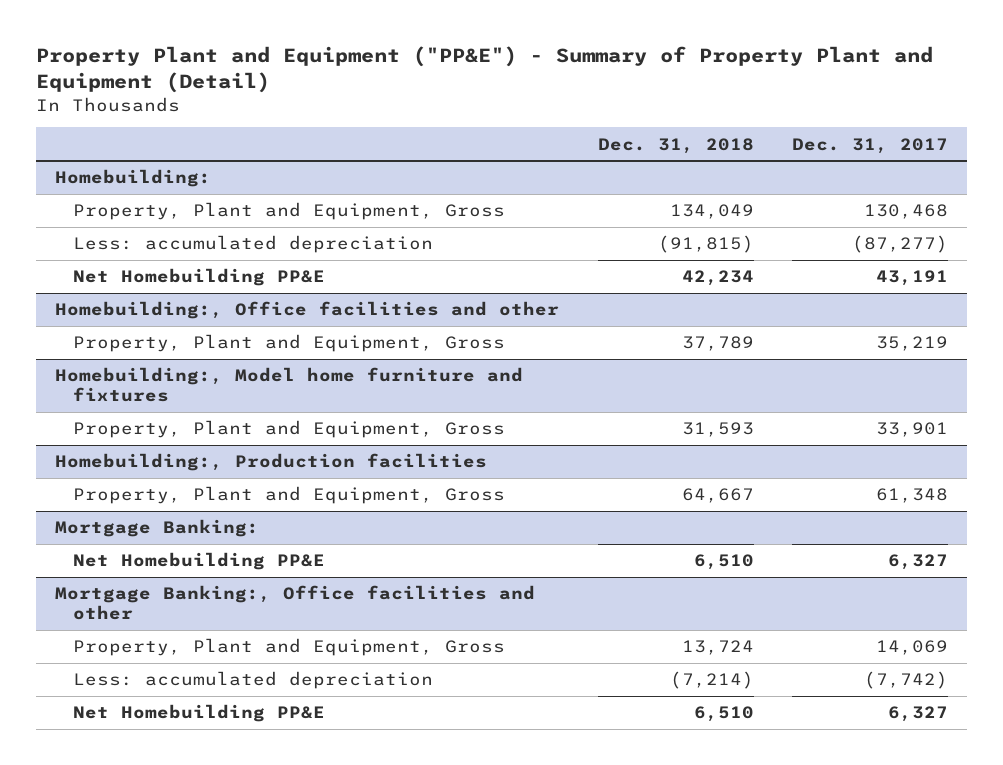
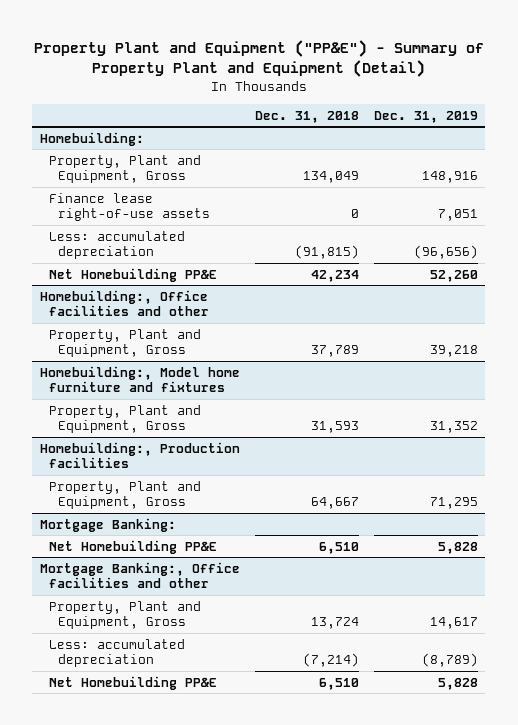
[791,137,948,154] Dec. 31, 2017 -> none
none -> [373,110,478,123] Dec. 31, 2019
none -> [49,192,211,222] Finance lease right-of-use assets

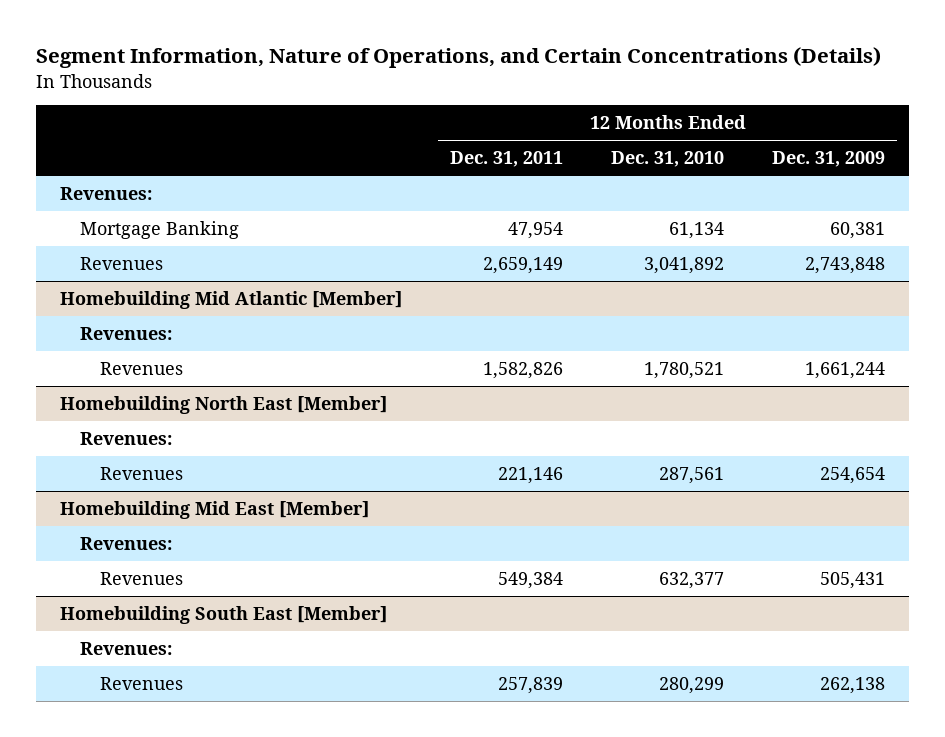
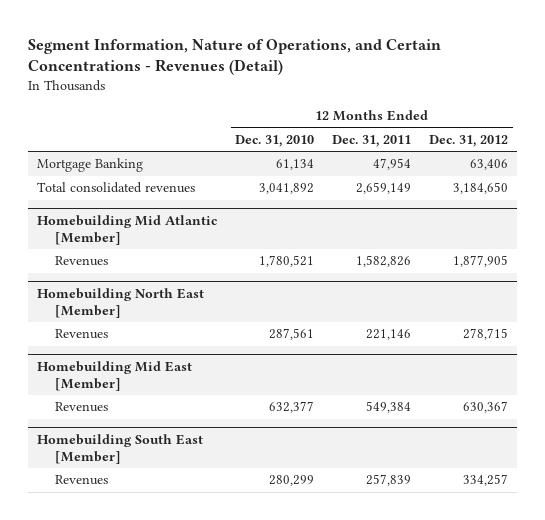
[35,47,881,69] Segment Information, Nature of Operations, and Certain Concentrations (Details) -> [28,38,442,76] Segment Information, Nature of Operations, and Certain Concentrations - Revenues (Detail)
[772,151,886,168] Dec. 31, 2009 -> none
none -> [429,134,509,147] Dec. 31, 2012
[59,186,152,200] Revenues: -> none
[80,256,164,270] Revenues -> [37,182,196,194] Total consolidated revenues
[80,326,173,340] Revenues: -> none
[80,431,173,445] Revenues: -> none
[80,536,173,550] Revenues: -> none
[80,641,173,655] Revenues: -> none

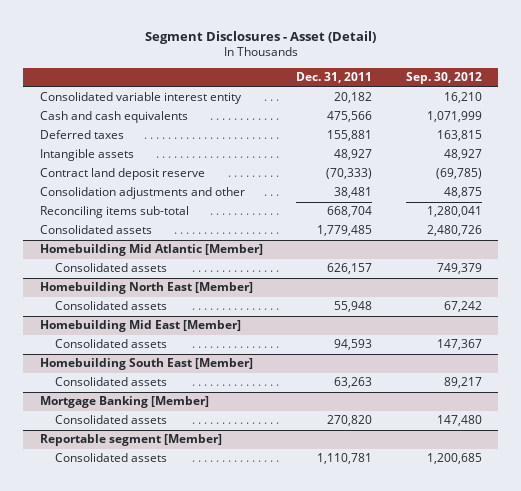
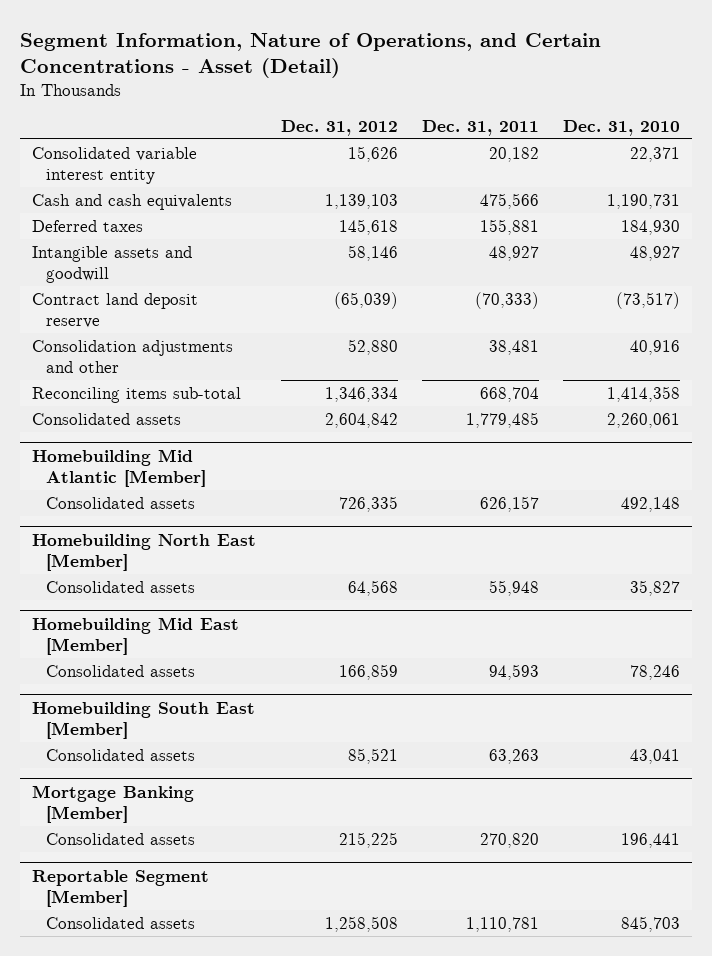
[144,30,376,44] Segment Disclosures - Asset (Detail) -> [20,32,602,78] Segment Information, Nature of Operations, and Certain Concentrations - Asset (Detail)
[405,72,482,85] Sep. 30, 2012 -> none
none -> [280,119,398,136] Dec. 31, 2012
none -> [562,119,680,136] Dec. 31, 2010
[39,149,134,162] Intangible assets -> [32,246,193,284] Intangible assets and goodwill
[39,434,222,447] Reportable segment [Member] -> [32,869,210,907] Reportable Segment [Member]

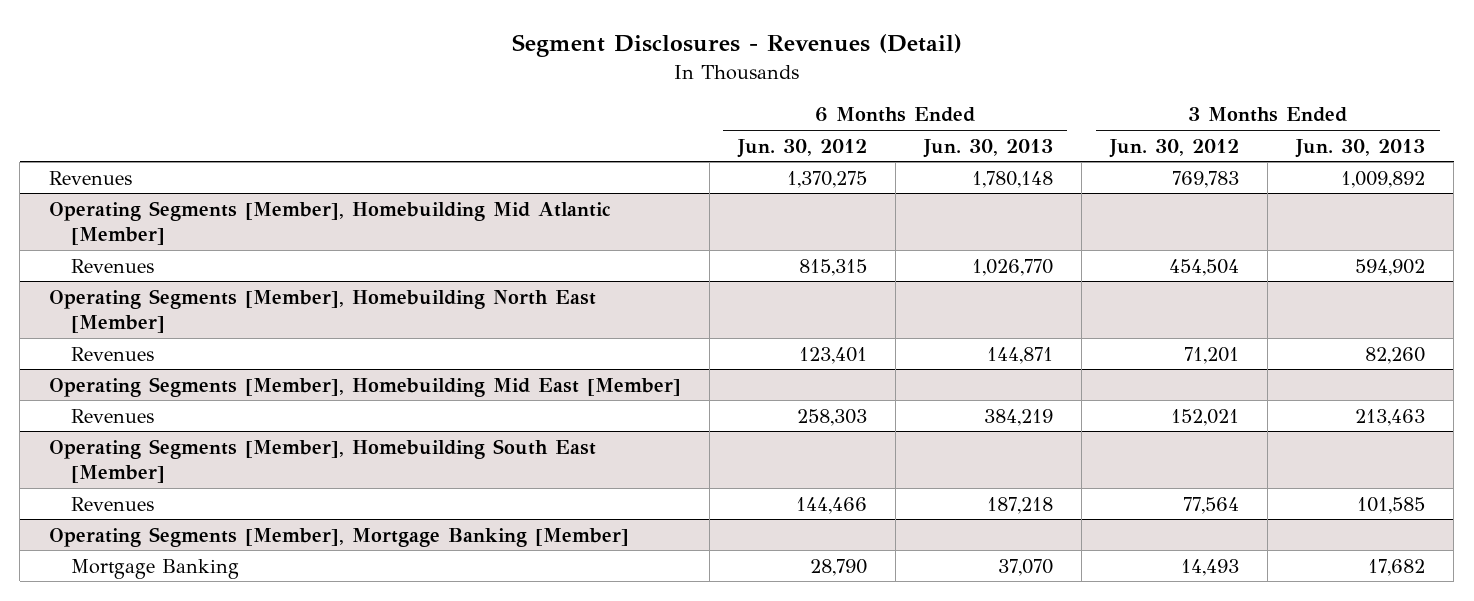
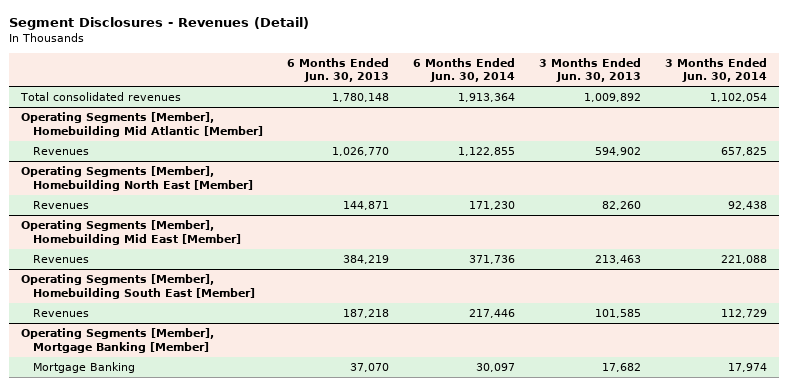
[736,138,867,158] Jun. 30, 2012 -> none
[1109,138,1240,158] Jun. 30, 2012 -> none
none -> [413,57,516,83] 6 Months Ended Jun. 30, 2014
none -> [665,57,768,83] 3 Months Ended Jun. 30, 2014
[48,170,132,185] Revenues -> [20,92,182,102] Total consolidated revenues

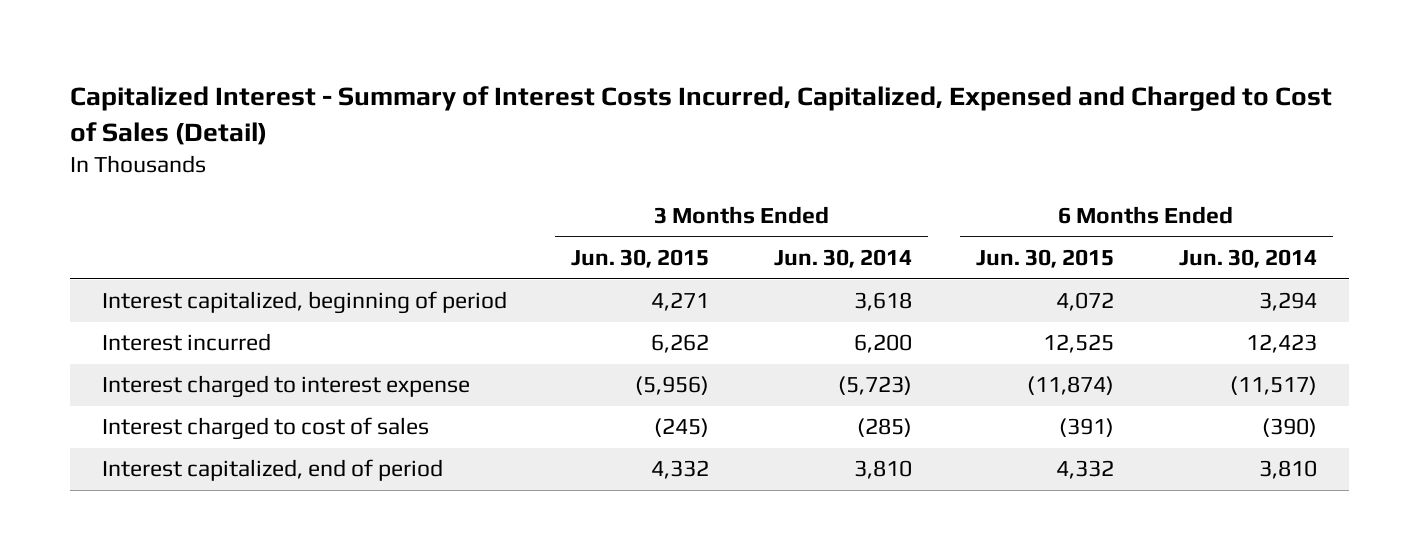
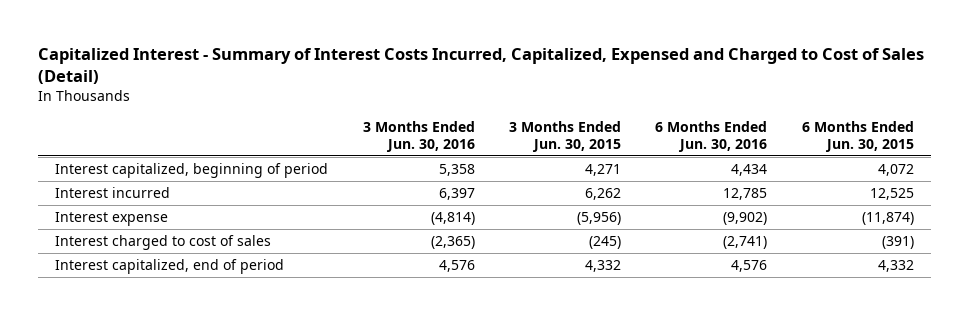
[773,249,912,269] Jun. 30, 2014 -> none
[1178,249,1317,269] Jun. 30, 2014 -> none
none -> [362,121,475,152] 3 Months Ended Jun. 30, 2016
none -> [655,121,768,152] 6 Months Ended Jun. 30, 2016
[101,375,470,399] Interest charged to interest expense -> [55,211,169,226] Interest expense

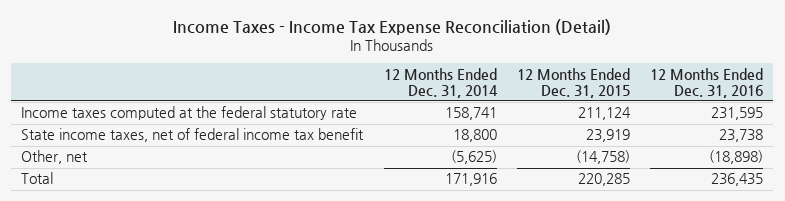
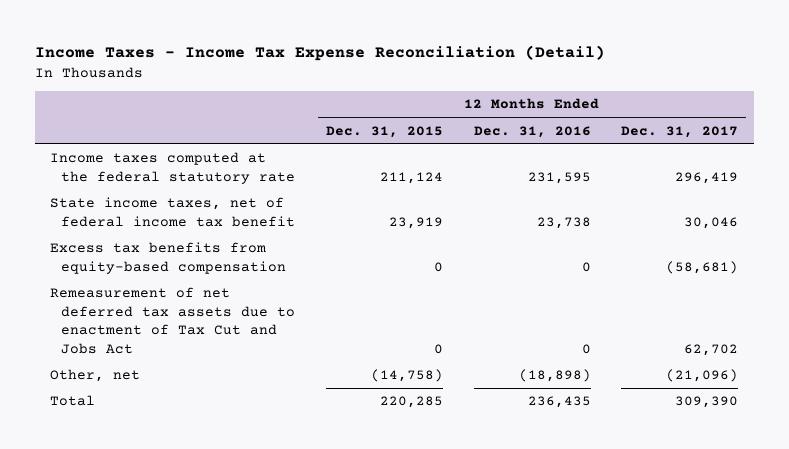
[383,67,498,98] 12 Months Ended Dec. 31, 2014 -> none
none -> [621,125,739,138] Dec. 31, 2017
none -> [50,242,287,274] Excess tax benefits from equity-based compensation
none -> [50,287,296,355] Remeasurement of net deferred tax assets due to enactment of Tax Cut and Jobs Act

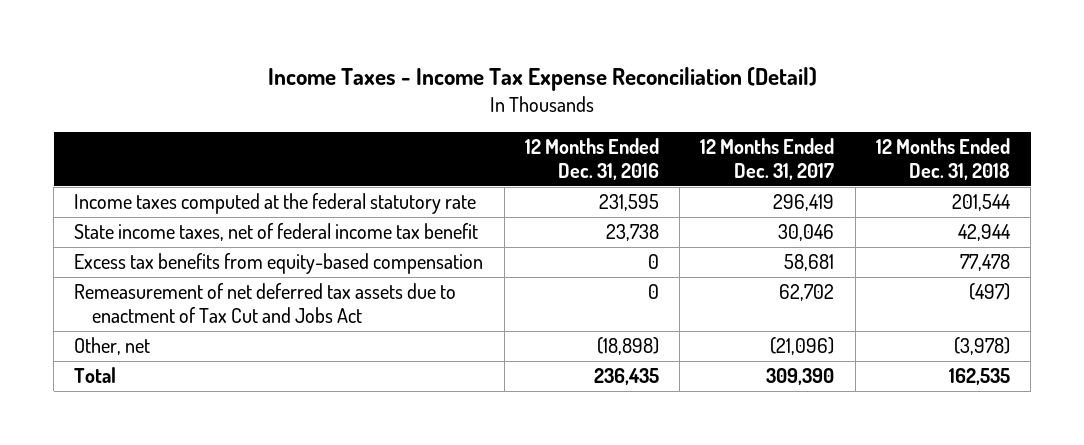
[325,125,443,138] Dec. 31, 2015 -> none
none -> [875,138,1010,180] 12 Months Ended Dec. 31, 2018
[666,260,739,274] (58,681) -> [784,254,835,272] 58,681

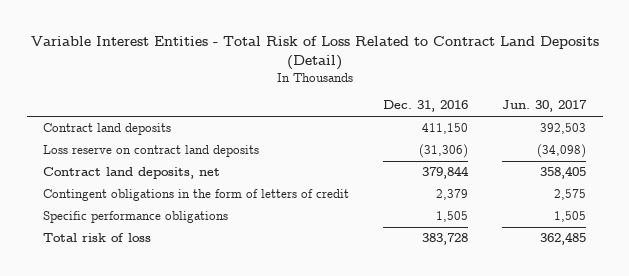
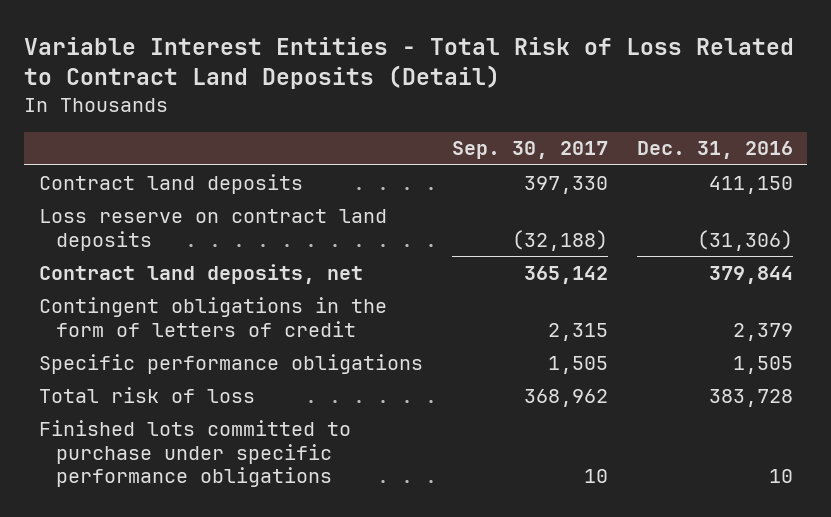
[502,100,588,113] Jun. 30, 2017 -> none
none -> [451,141,608,160] Sep. 30, 2017
none -> [38,419,351,488] Finished lots committed to purchase under specific performance obligations

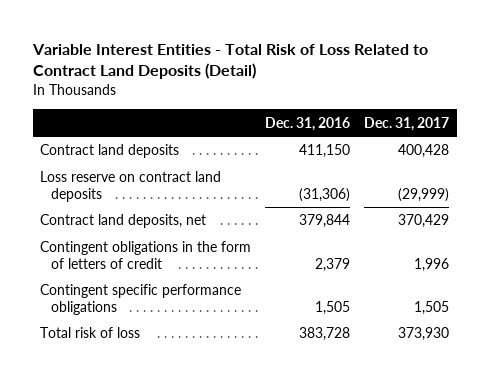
[451,141,608,160] Sep. 30, 2017 -> none
none -> [364,116,450,131] Dec. 31, 2017
[38,353,423,374] Specific performance obligations -> [39,284,241,315] Contingent specific performance obligations
[38,419,351,488] Finished lots committed to purchase under specific performance obligations -> none

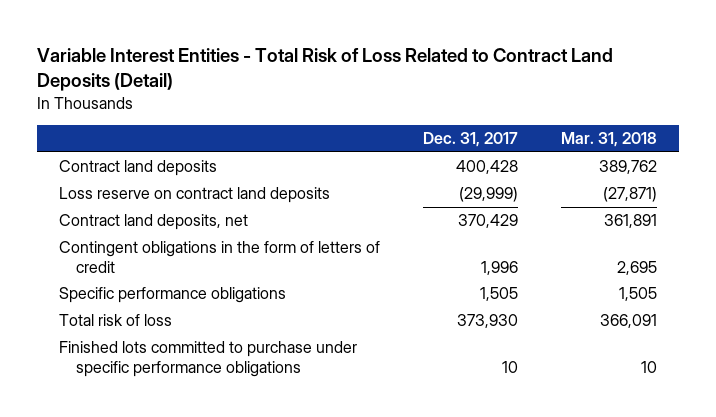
[265,116,351,131] Dec. 31, 2016 -> none
none -> [561,132,658,148] Mar. 31, 2018
[39,284,241,315] Contingent specific performance obligations -> [58,287,286,304] Specific performance obligations
none -> [58,341,357,377] Finished lots committed to purchase under specific performance obligations

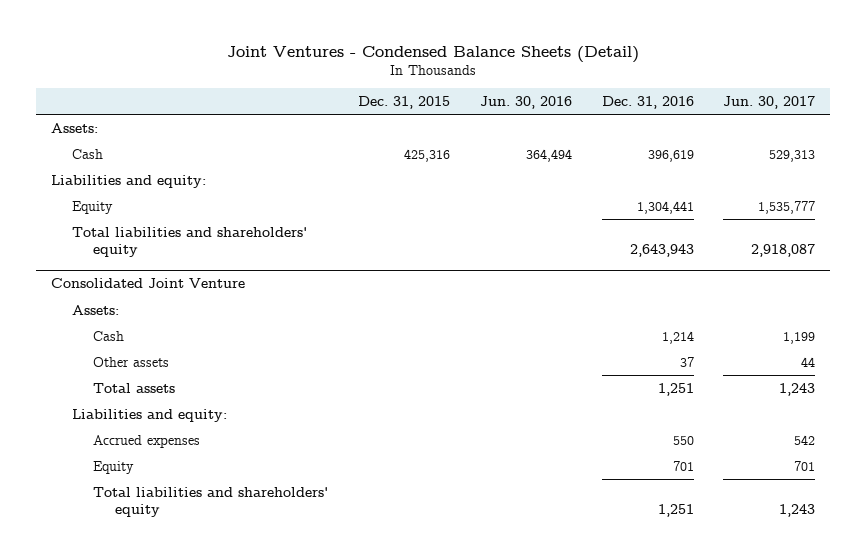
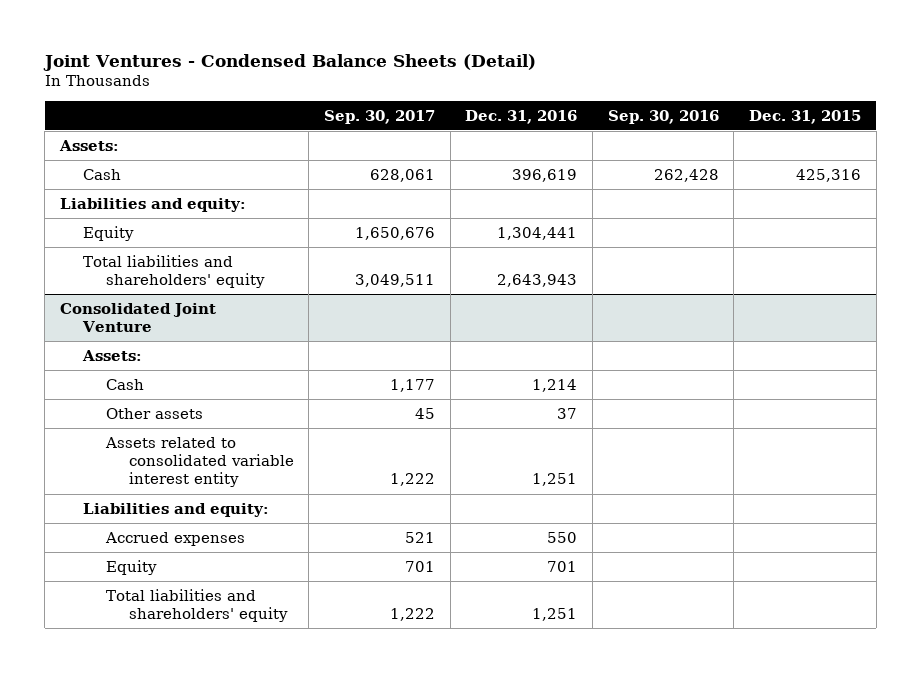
[479,95,572,109] Jun. 30, 2016 -> none
[723,95,816,109] Jun. 30, 2017 -> none
none -> [323,109,435,124] Sep. 30, 2017
none -> [607,109,719,124] Sep. 30, 2016
[93,382,176,393] Total assets -> [104,436,294,488] Assets related to consolidated variable interest entity

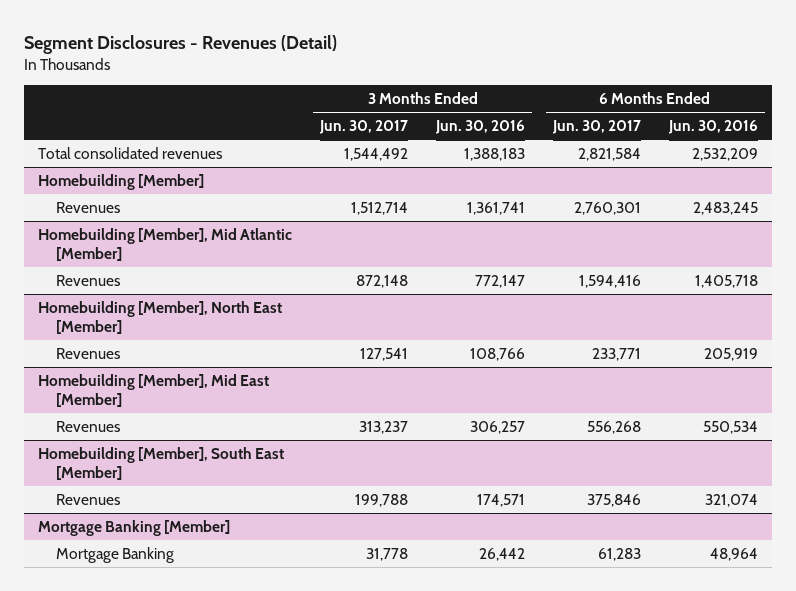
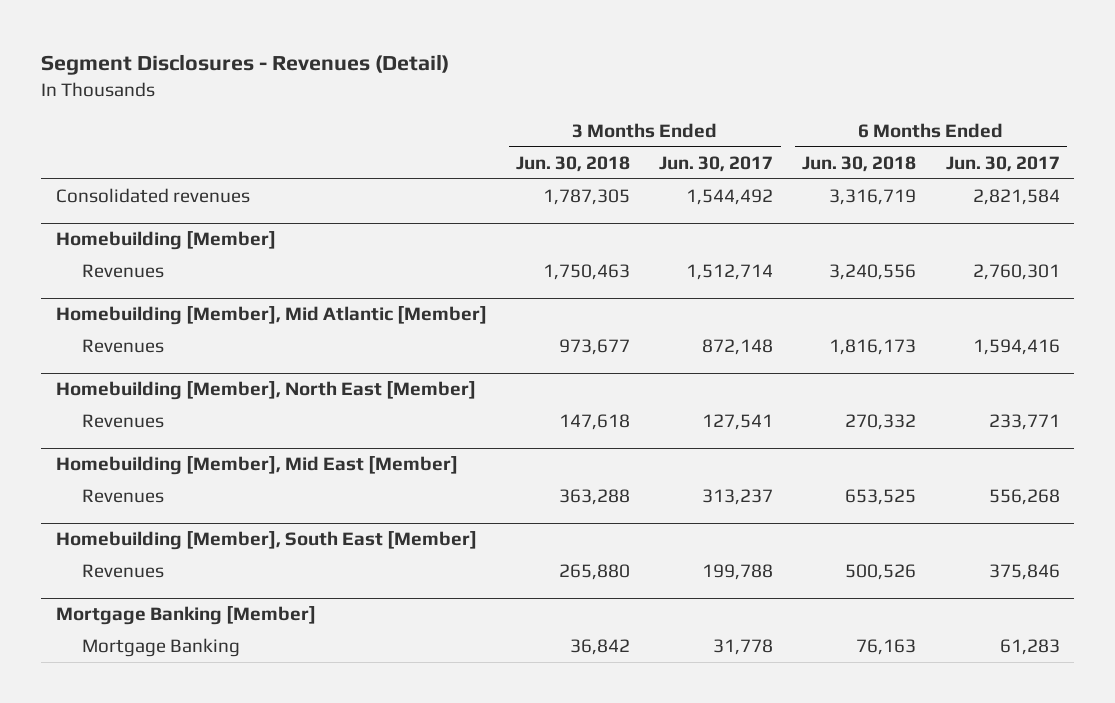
[434,120,525,135] Jun. 30, 2016 -> none
[667,120,758,135] Jun. 30, 2016 -> none
none -> [515,155,630,172] Jun. 30, 2018
none -> [802,155,917,172] Jun. 30, 2018
[38,146,223,159] Total consolidated revenues -> [55,188,250,204] Consolidated revenues

